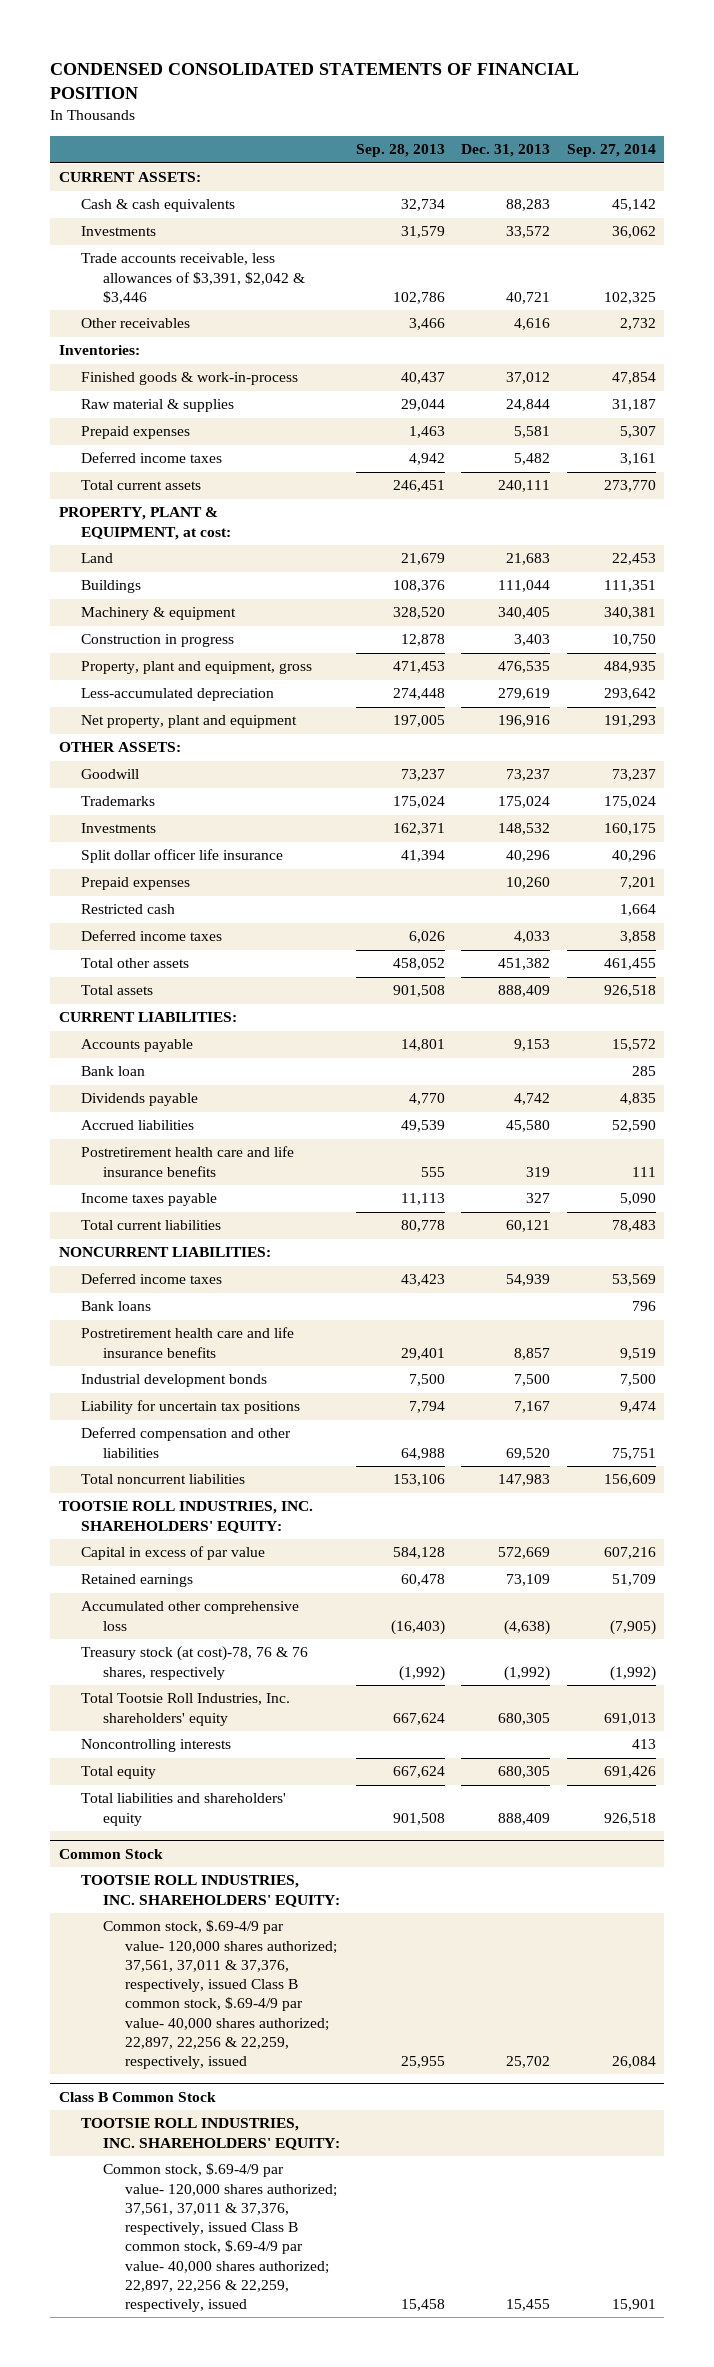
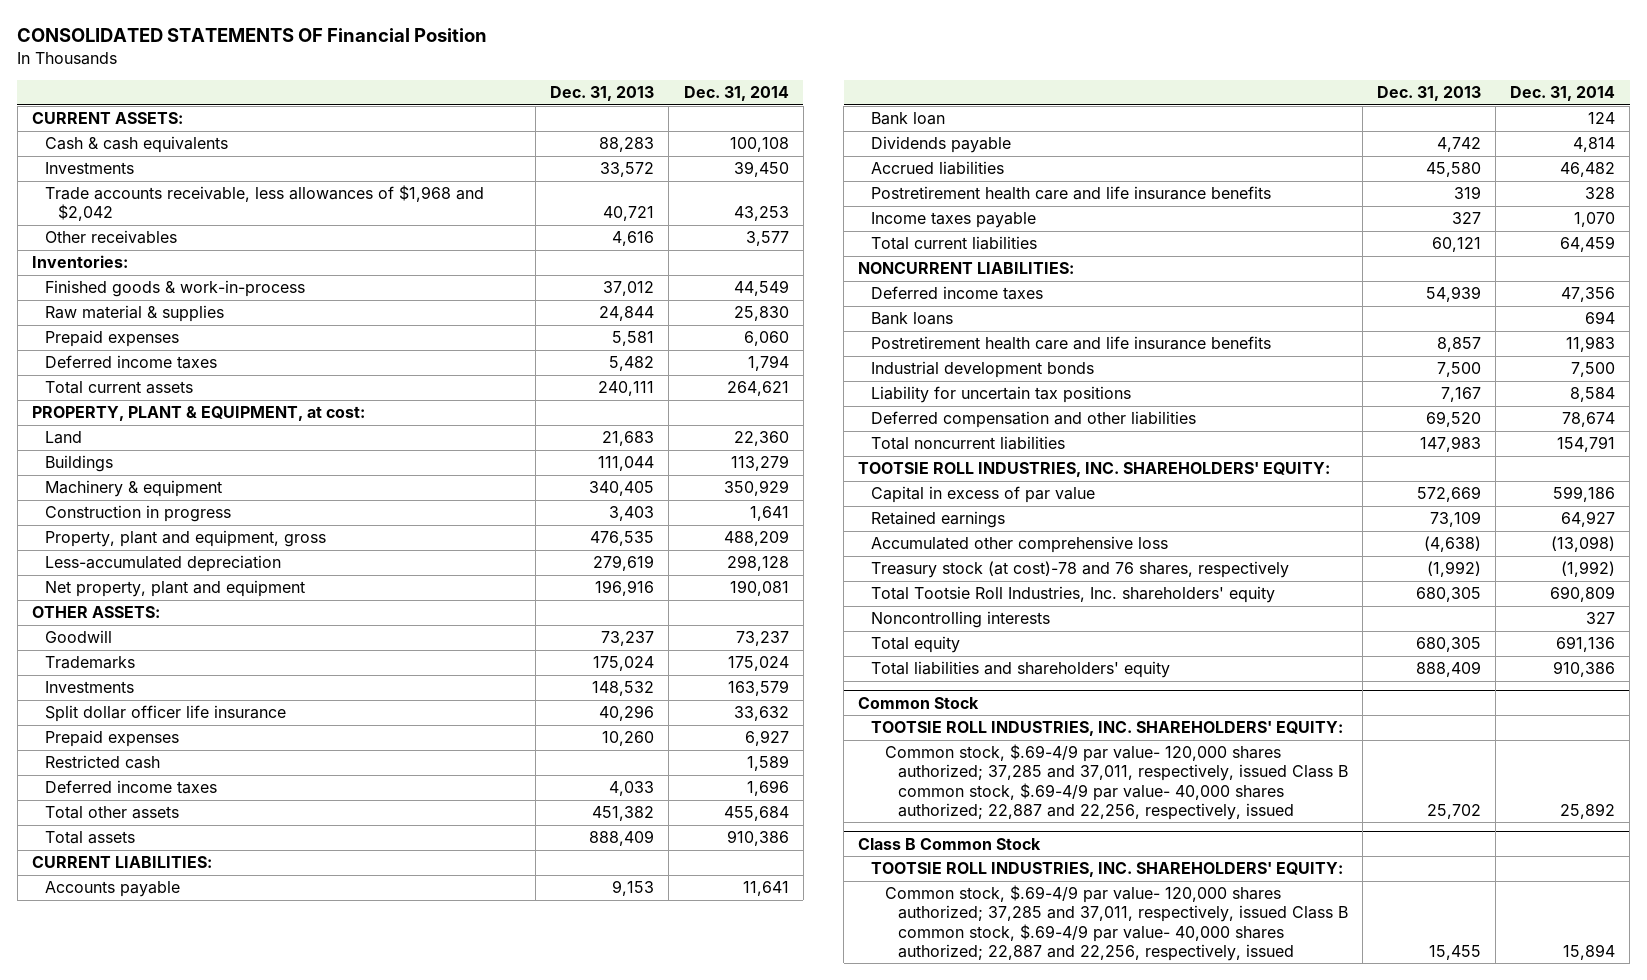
[50,62,580,100] CONDENSED CONSOLIDATED STATEMENTS OF FINANCIAL POSITION -> [17,28,488,43] CONSOLIDATED STATEMENTS OF Financial Position
[356,144,446,158] Sep. 28, 2013 -> none
[566,144,656,158] Sep. 27, 2014 -> none
none -> [683,86,789,102] Dec. 31, 2014
[80,253,305,304] Trade accounts receivable, less allowances of $3,391, $2,042 & $3,446 -> [44,185,484,222] Trade accounts receivable, less allowances of $1,968 and $2,042
[80,1646,308,1680] Treasury stock (at cost)-78, 76 & 76 shares, respectively -> [871,561,1290,579] Treasury stock (at cost)-78 and 76 shares, respectively
[102,1920,338,2070] Common stock, $.69-4/9 par value- 120,000 shares authorized; 37,561, 37,011 & 37,376, respectively, issued Class B common stock, $.69-4/9 par value- 40,000 shares authorized; 22,897, 22,256 & 22,259, respectively, issued -> [884,744,1348,820] Common stock, $.69-4/9 par value- 120,000 shares authorized; 37,285 and 37,011, respectively, issued Class B common stock, $.69-4/9 par value- 40,000 shares authorized; 22,887 and 22,256, respectively, issued
[102,2163,338,2313] Common stock, $.69-4/9 par value- 120,000 shares authorized; 37,561, 37,011 & 37,376, respectively, issued Class B common stock, $.69-4/9 par value- 40,000 shares authorized; 22,897, 22,256 & 22,259, respectively, issued -> [884,885,1348,961] Common stock, $.69-4/9 par value- 120,000 shares authorized; 37,285 and 37,011, respectively, issued Class B common stock, $.69-4/9 par value- 40,000 shares authorized; 22,887 and 22,256, respectively, issued

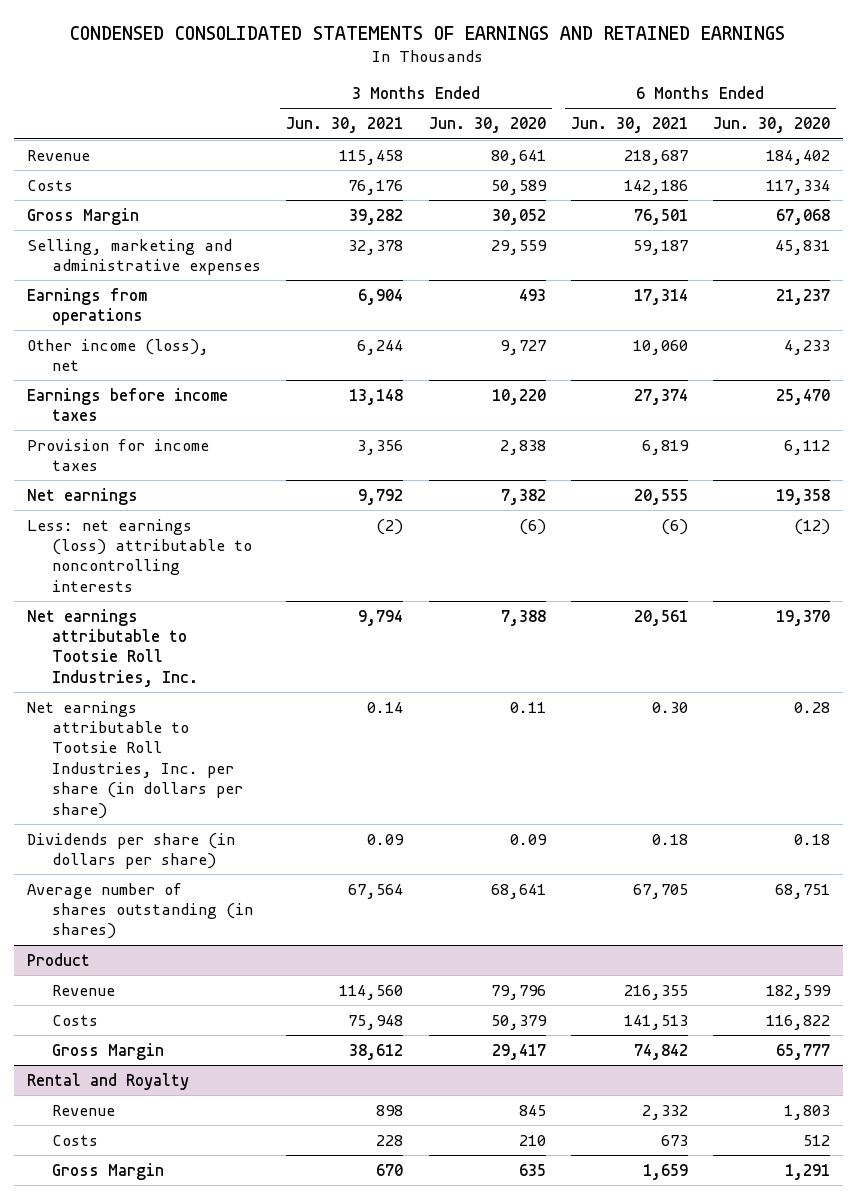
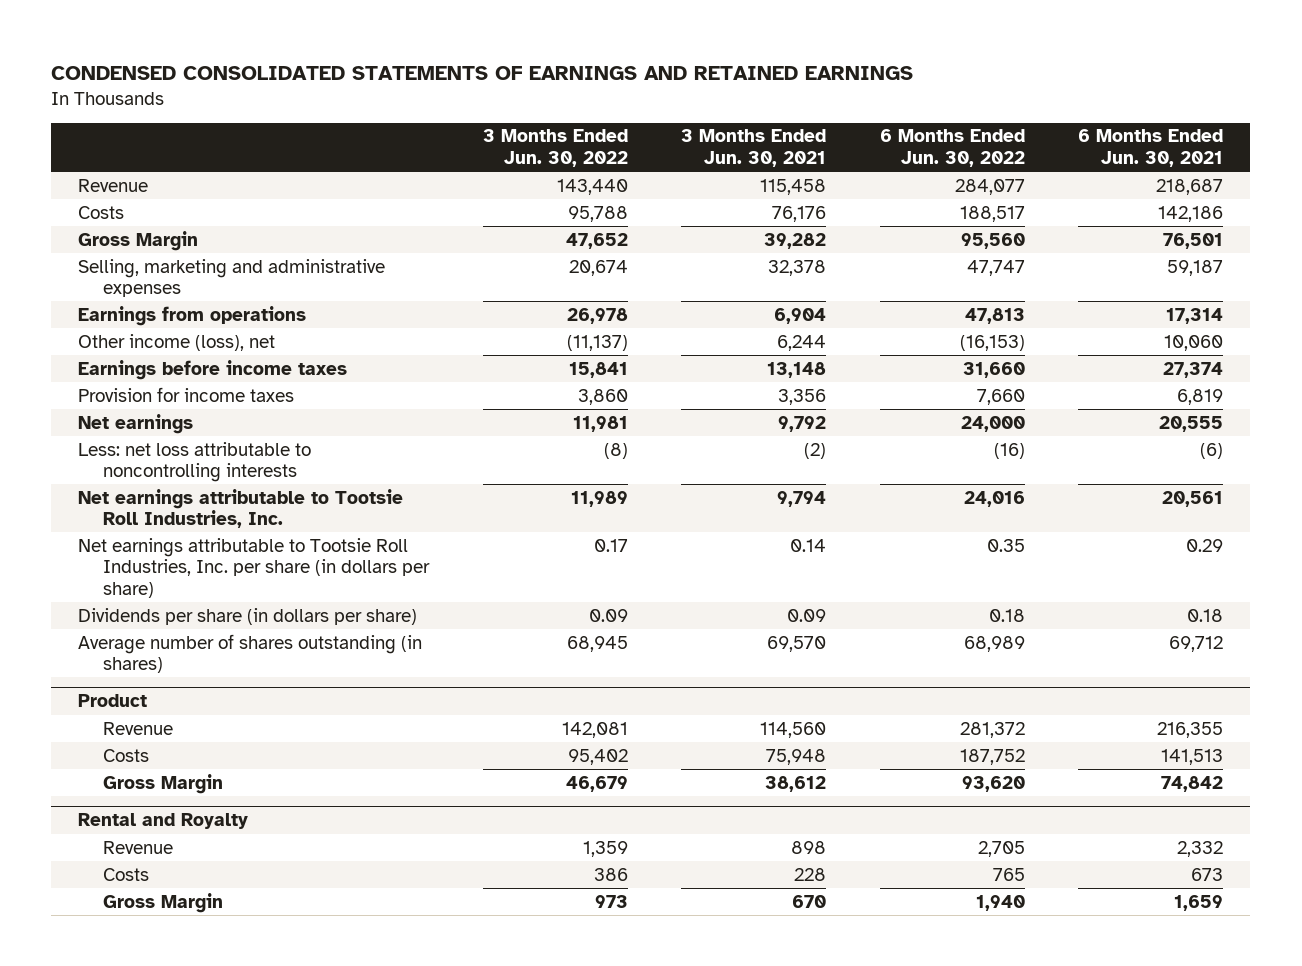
[428,117,546,134] Jun. 30, 2020 -> none
[713,117,831,134] Jun. 30, 2020 -> none
none -> [482,129,628,168] 3 Months Ended Jun. 30, 2022
none -> [879,129,1025,168] 6 Months Ended Jun. 30, 2022
[26,518,252,592] Less: net earnings (loss) attributable to noncontrolling interests -> [78,441,312,483] Less: net loss attributable to noncontrolling interests
[651,701,688,713] 0.30 -> [1186,538,1224,552] 0.29
[348,883,404,899] 67,564 -> [767,635,827,652] 69,570
[632,883,688,899] 67,705 -> [1169,635,1224,652] 69,712

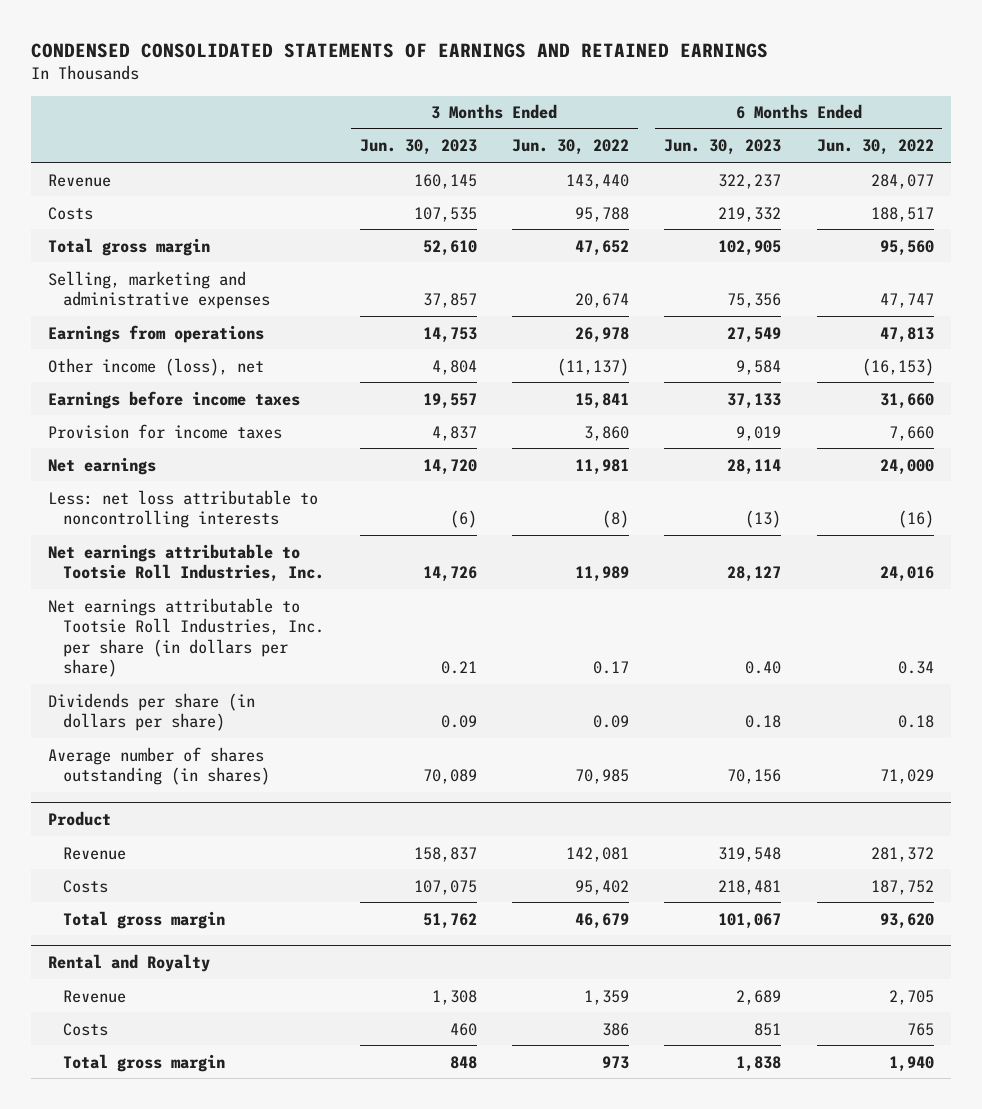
[681,129,827,168] 3 Months Ended Jun. 30, 2021 -> none
[1078,129,1224,168] 6 Months Ended Jun. 30, 2021 -> none
none -> [359,139,477,156] Jun. 30, 2023
none -> [664,139,782,156] Jun. 30, 2023
[78,230,199,251] Gross Margin -> [48,237,211,256] Total gross margin
[986,538,1025,552] 0.35 -> [897,661,934,675] 0.34
[566,635,628,652] 68,945 -> [574,769,629,785] 70,985
[963,635,1025,652] 68,989 -> [879,769,934,785] 71,029
[102,773,223,794] Gross Margin -> [63,910,226,929] Total gross margin
[102,892,223,913] Gross Margin -> [63,1053,226,1072] Total gross margin

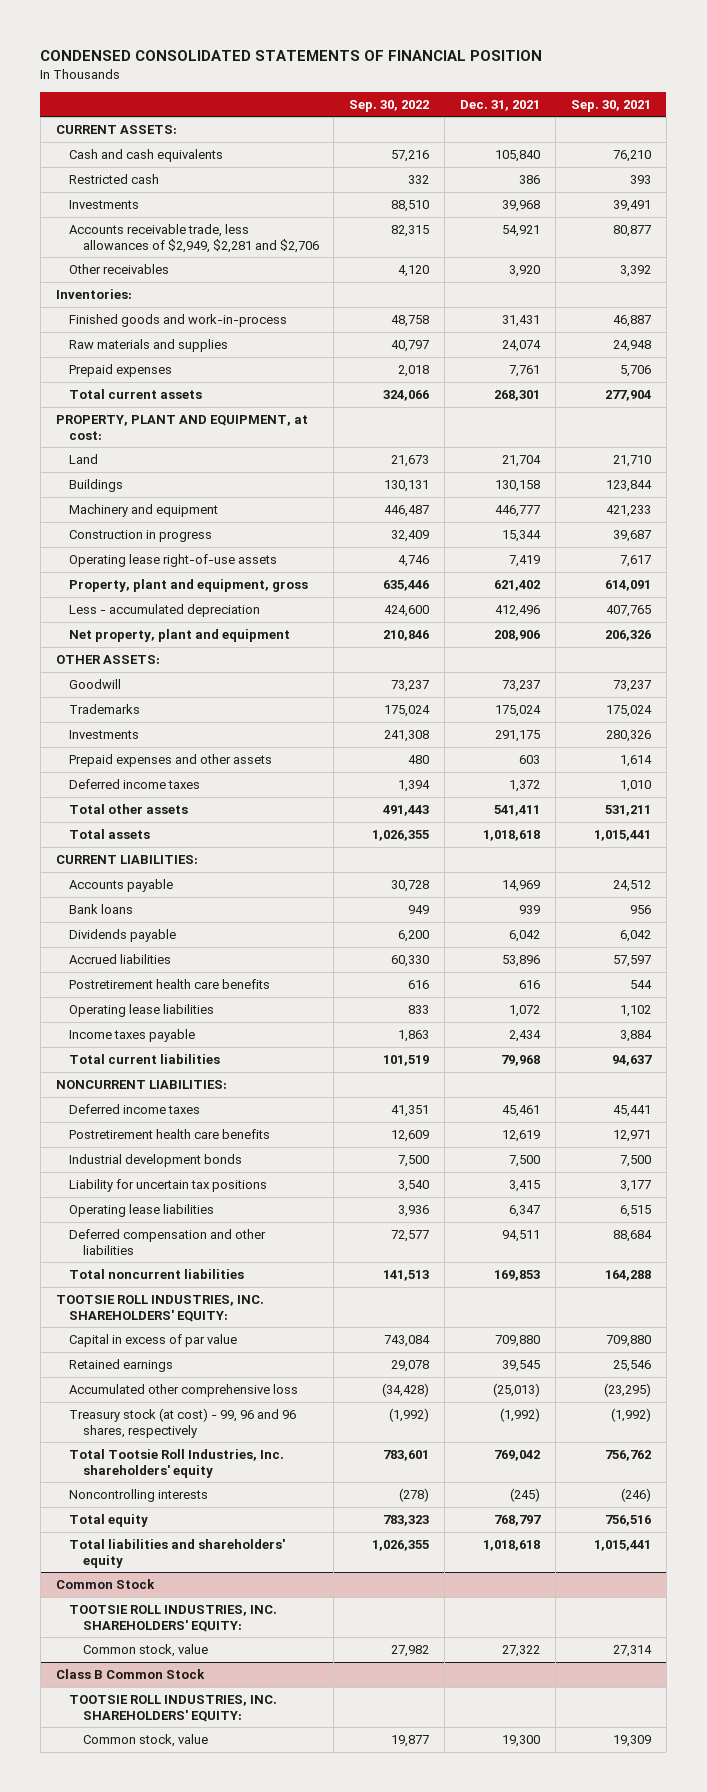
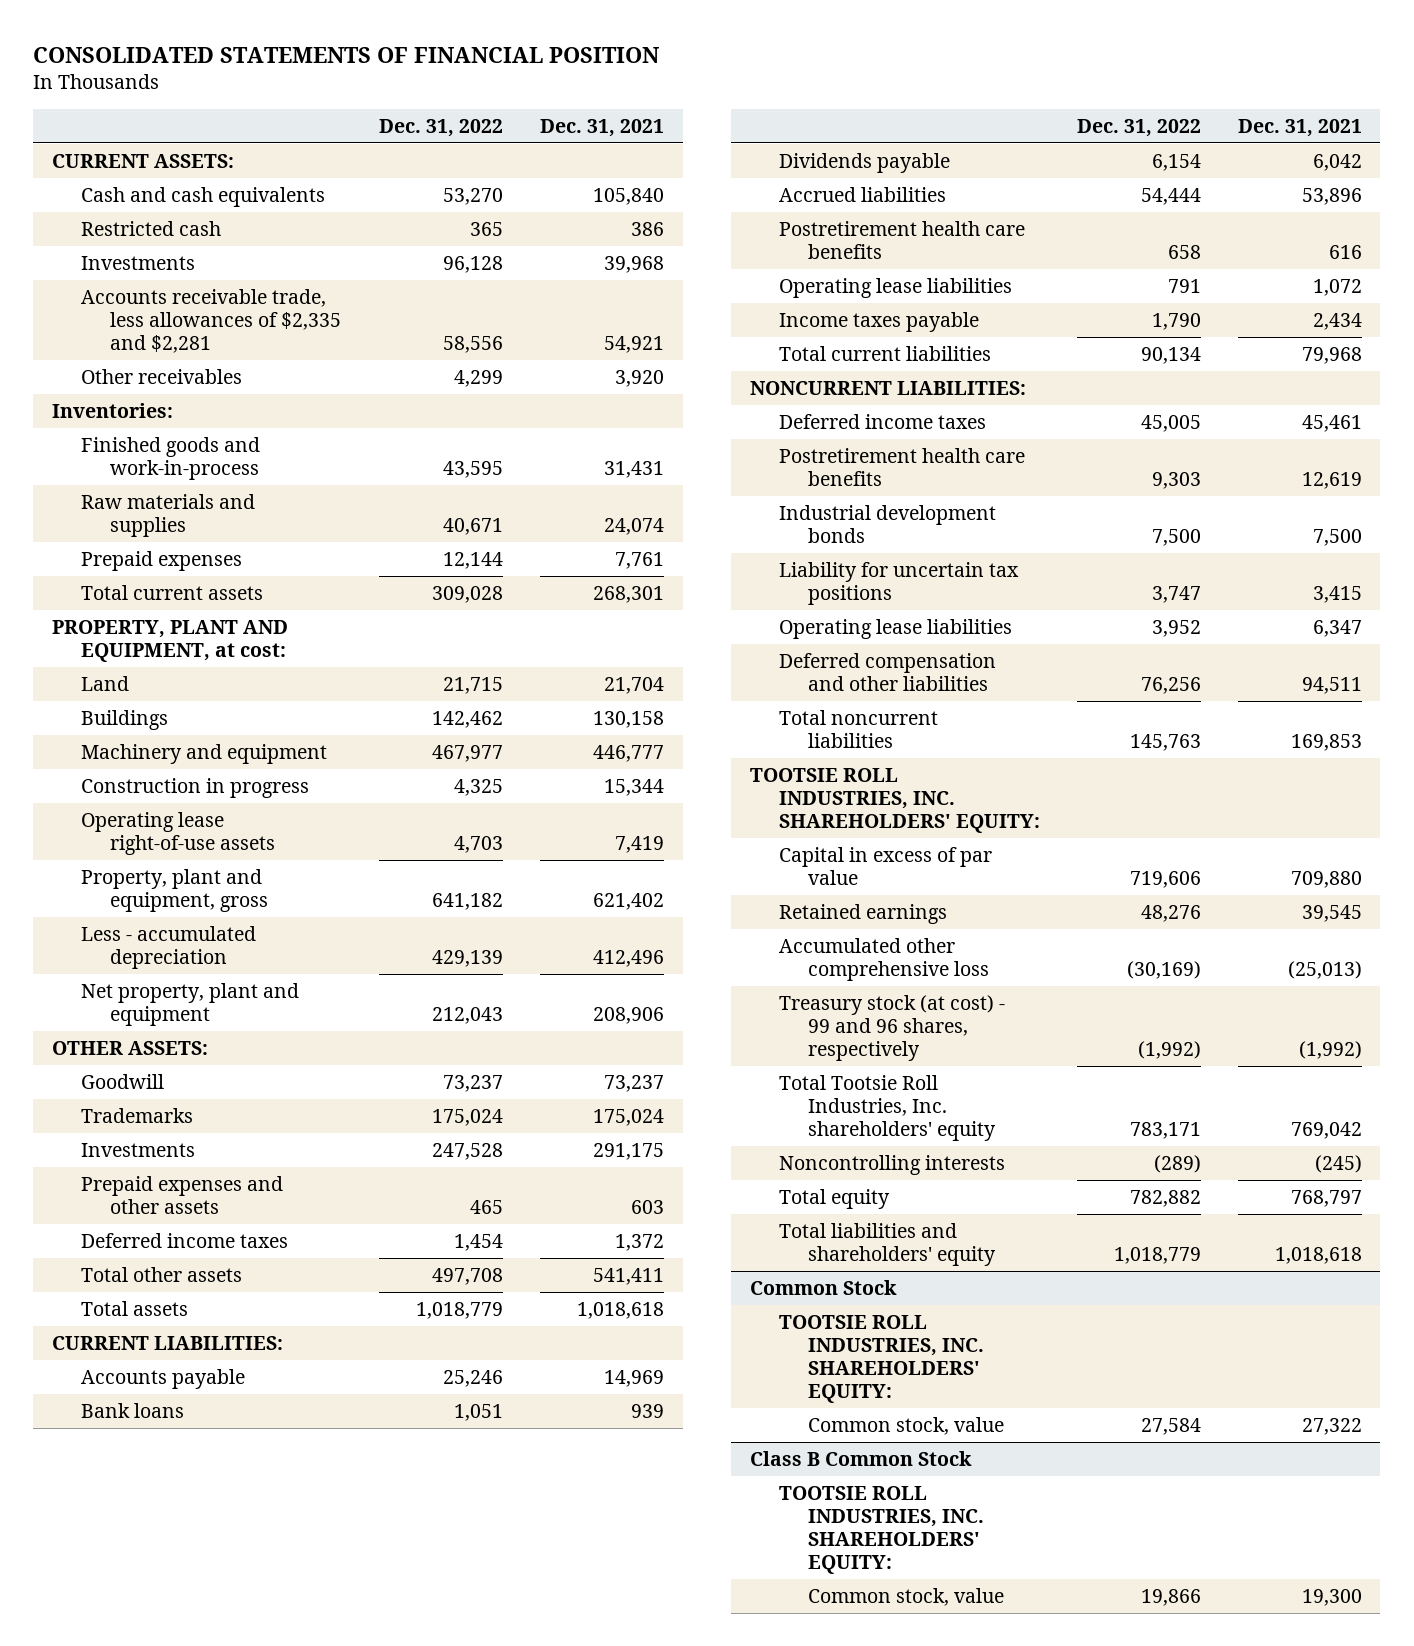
[40,49,543,61] CONDENSED CONSOLIDATED STATEMENTS OF FINANCIAL POSITION -> [33,47,660,64] CONSOLIDATED STATEMENTS OF FINANCIAL POSITION
[349,99,430,112] Sep. 30, 2022 -> none
[570,99,651,112] Sep. 30, 2021 -> none
none -> [379,118,504,137] Dec. 31, 2022
[69,224,319,253] Accounts receivable trade, less allowances of $2,949, $2,281 and $2,706 -> [81,288,342,354] Accounts receivable trade, less allowances of $2,335 and $2,281
[69,1408,297,1438] Treasury stock (at cost) - 99, 96 and 96 shares, respectively -> [778,994,1005,1062] Treasury stock (at cost) - 99 and 96 shares, respectively

